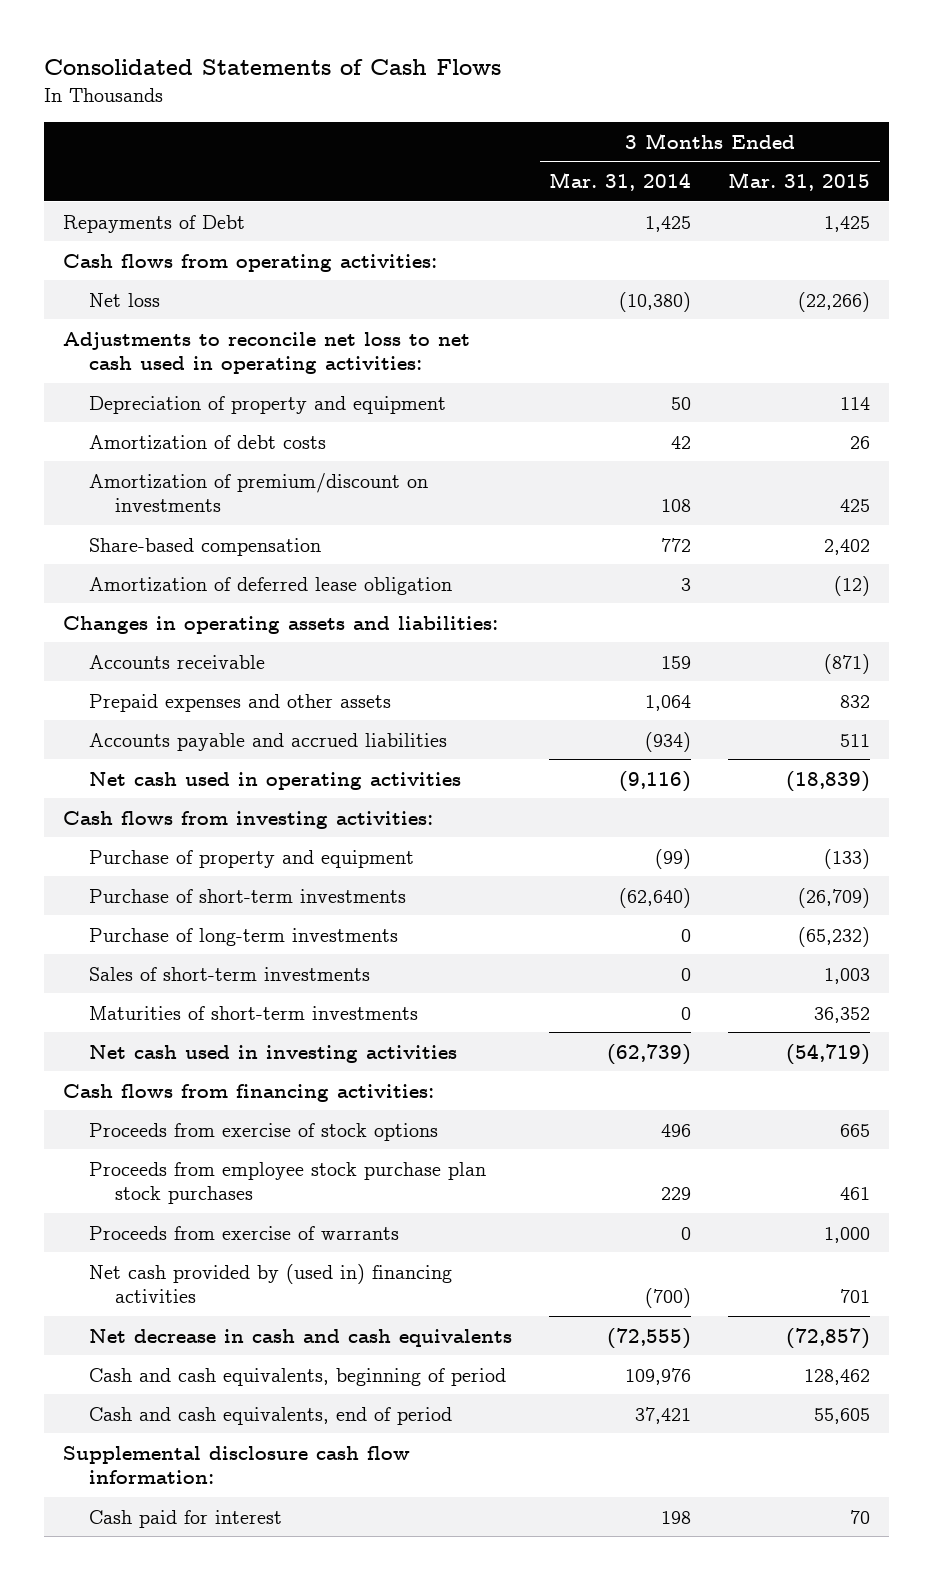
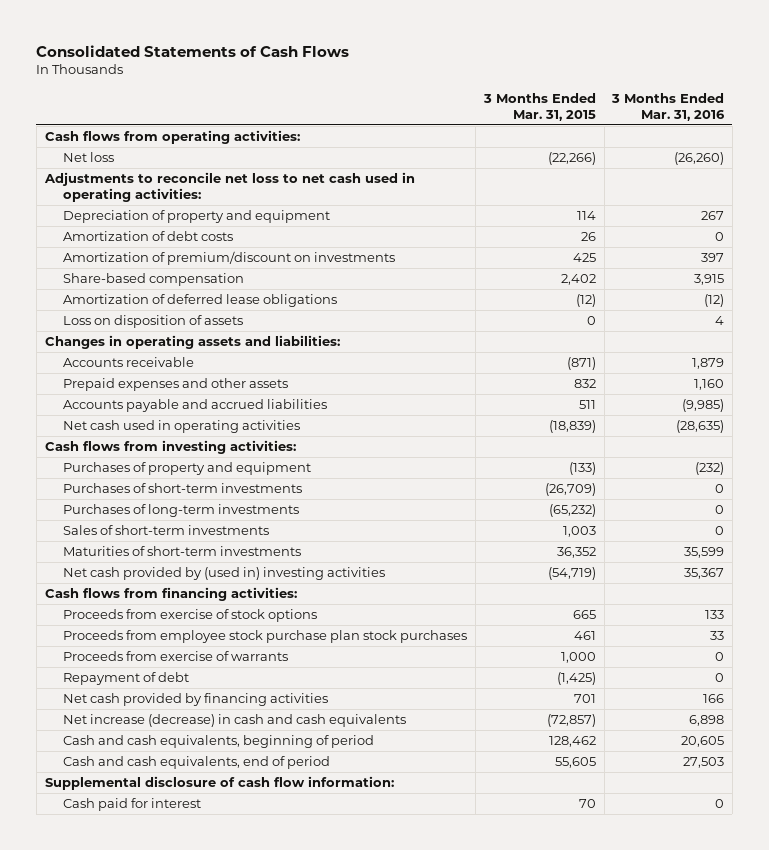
[549,172,692,192] Mar. 31, 2014 -> none
none -> [611,92,726,121] 3 Months Ended Mar. 31, 2016
[62,214,245,233] Repayments of Debt -> none
[88,576,452,595] Amortization of deferred lease obligation -> [63,294,338,308] Amortization of deferred lease obligations
none -> [63,315,244,329] Loss on disposition of assets
[88,849,414,868] Purchase of property and equipment -> [63,462,312,476] Purchases of property and equipment
[88,888,406,903] Purchase of short-term investments -> [63,483,303,494] Purchases of short-term investments
[88,927,398,946] Purchase of long-term investments -> [63,504,300,518] Purchases of long-term investments
[88,1044,457,1063] Net cash used in investing activities -> [63,567,386,581] Net cash provided by (used in) investing activities
none -> [63,672,190,686] Repayment of debt
[88,1263,452,1304] Net cash provided by (used in) financing activities -> [63,693,329,707] Net cash provided by financing activities
[88,1328,512,1347] Net decrease in cash and cash equivalents -> [63,714,407,728] Net increase (decrease) in cash and cash equivalents
[62,1445,410,1485] Supplemental disclosure cash flow information: -> [44,776,394,791] Supplemental disclosure of cash flow information:

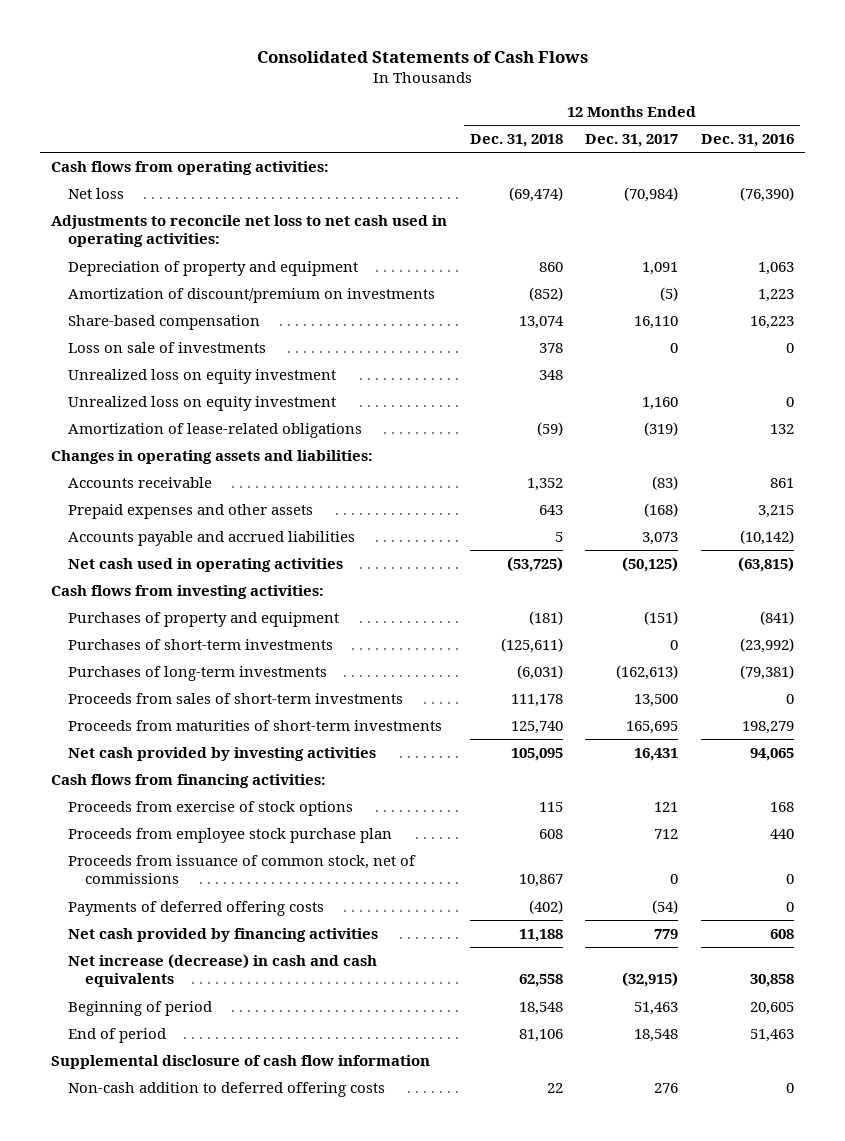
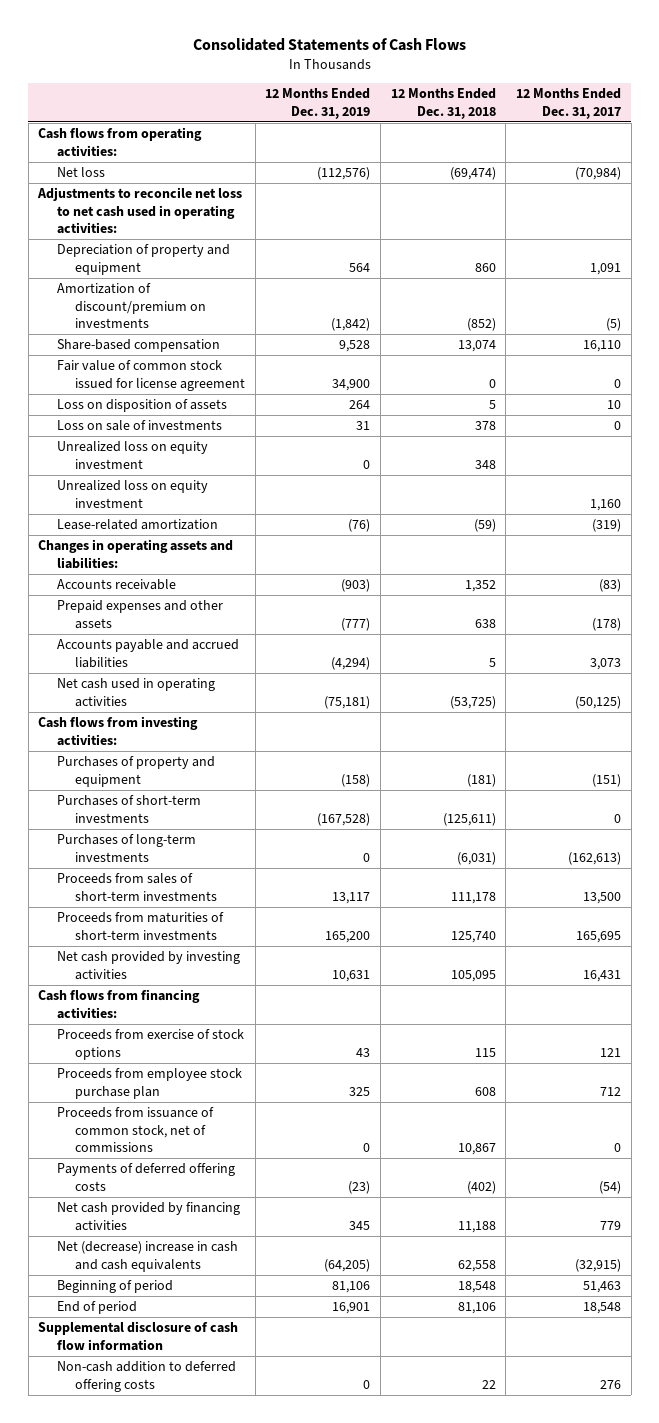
[700,134,794,148] Dec. 31, 2016 -> none
none -> [265,88,371,119] 12 Months Ended Dec. 31, 2019
none -> [56,360,245,391] Fair value of common stock issued for license agreement
none -> [56,399,227,413] Loss on disposition of assets
[67,422,362,438] Amortization of lease-related obligations -> [56,519,218,531] Lease-related amortization
[538,504,563,515] 643 -> [474,618,496,628] 638
[644,502,679,517] (168) -> [592,617,622,631] (178)
[67,953,377,988] Net increase (decrease) in cash and cash equivalents -> [56,1241,238,1272] Net (decrease) increase in cash and cash equivalents

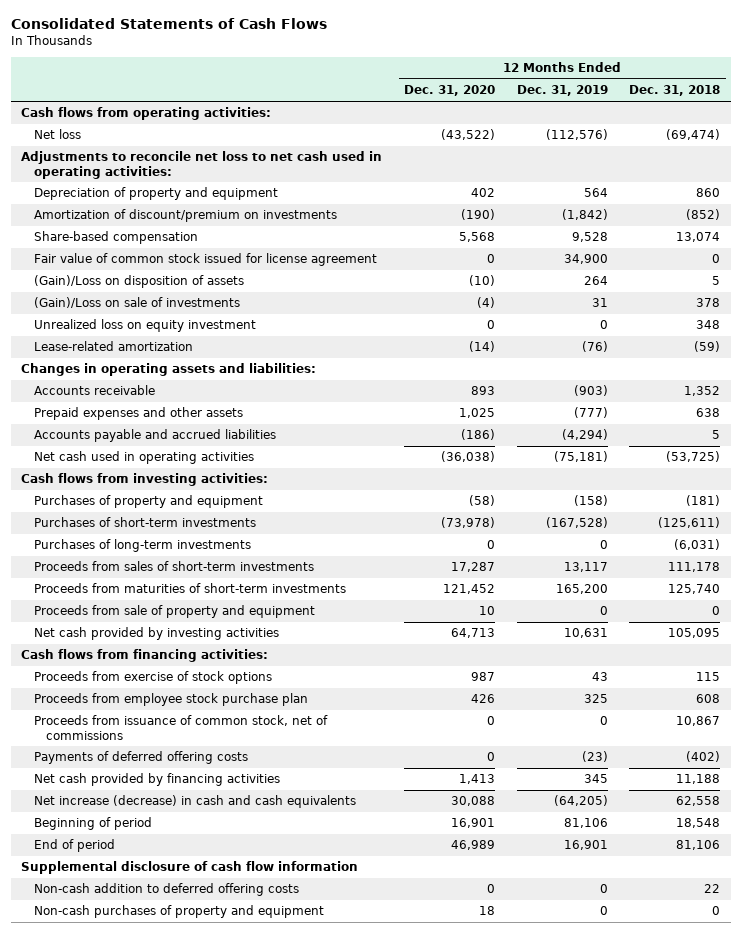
[516,88,622,119] 12 Months Ended Dec. 31, 2017 -> none
none -> [404,85,496,97] Dec. 31, 2020
[56,399,227,413] Loss on disposition of assets -> [33,275,244,289] (Gain)/Loss on disposition of assets
[56,420,222,432] Loss on sale of investments -> [33,297,240,309] (Gain)/Loss on sale of investments
[56,480,208,508] Unrealized loss on equity investment -> none
none -> [33,605,315,619] Proceeds from sale of property and equipment
[56,1241,238,1272] Net (decrease) increase in cash and cash equivalents -> [33,795,356,809] Net increase (decrease) in cash and cash equivalents
none -> [33,905,324,919] Non-cash purchases of property and equipment

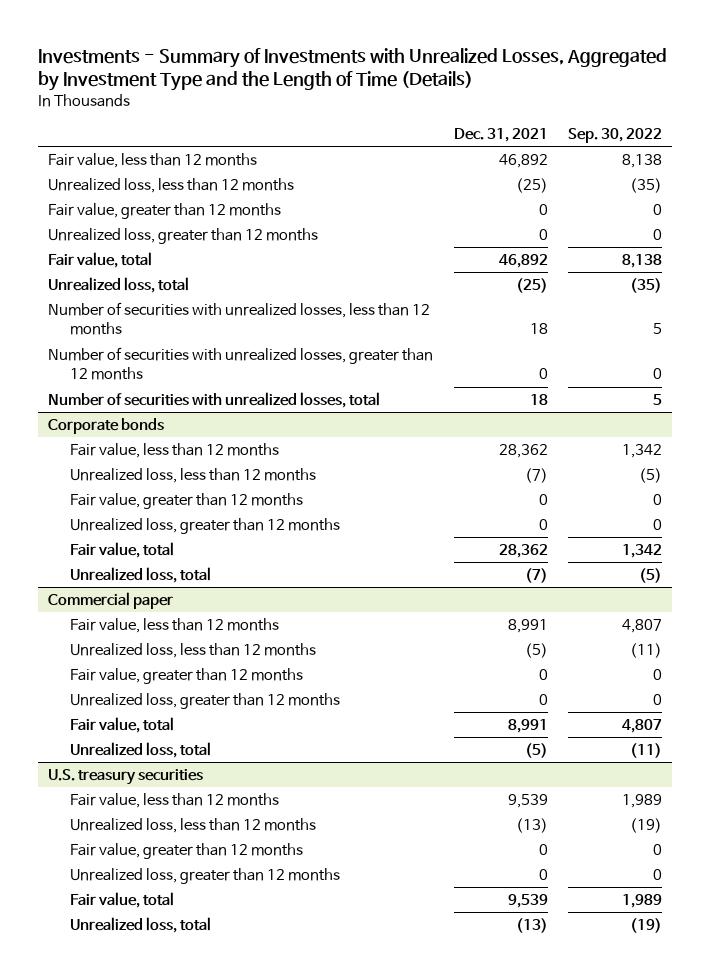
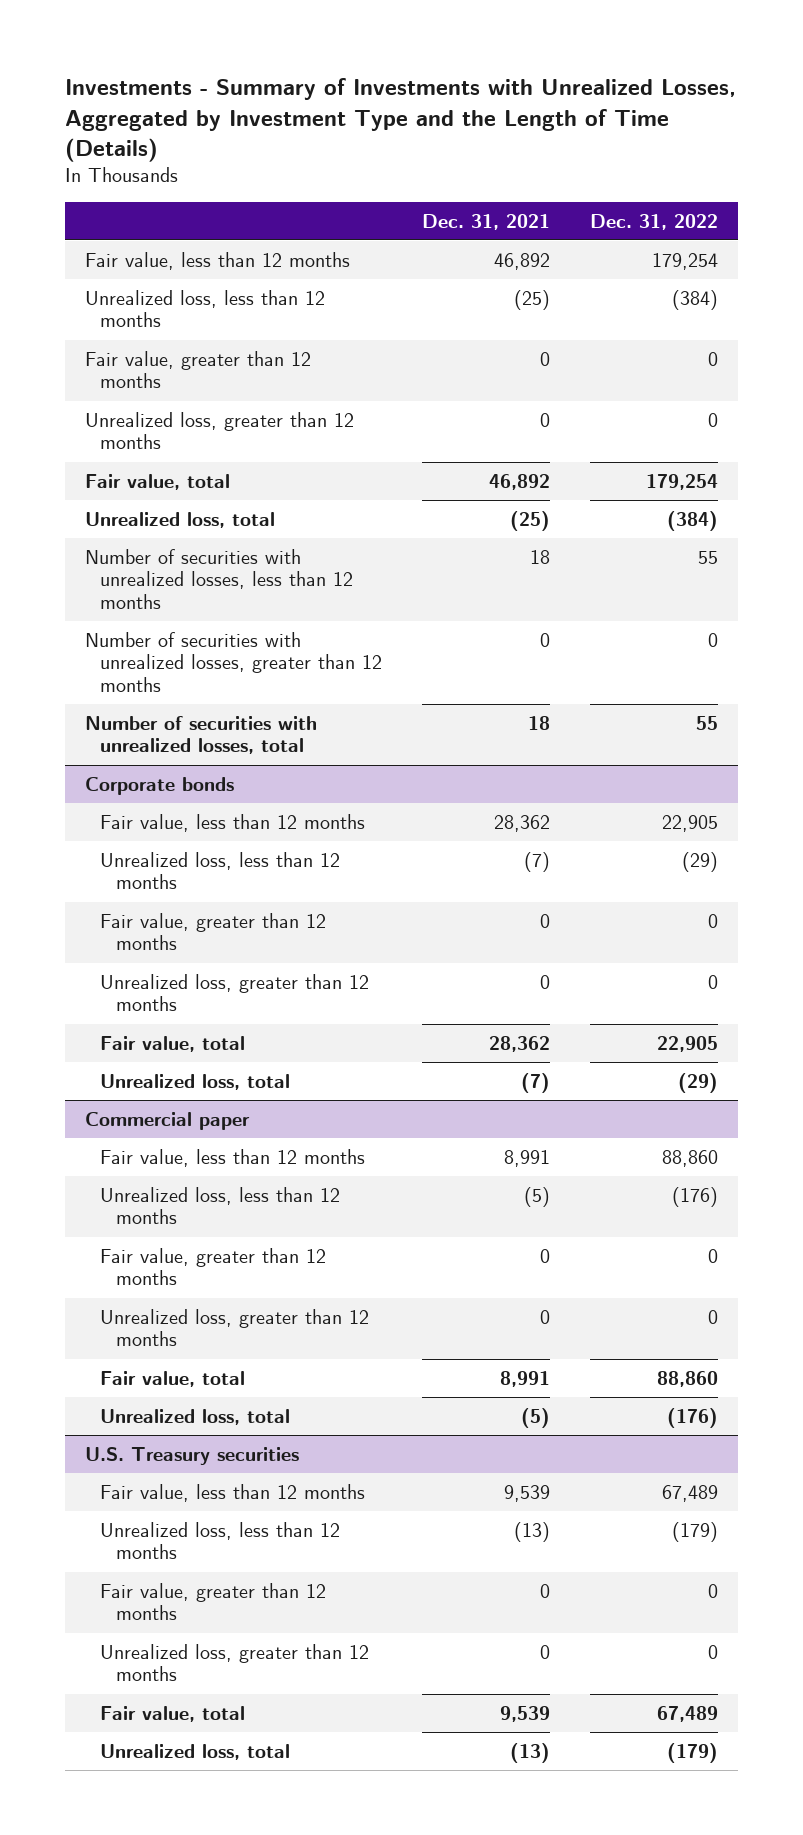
[567,127,662,143] Sep. 30, 2022 -> none
none -> [590,213,719,230] Dec. 31, 2022
[48,769,204,786] U.S. treasury securities -> [84,1446,299,1465] U.S. Treasury securities

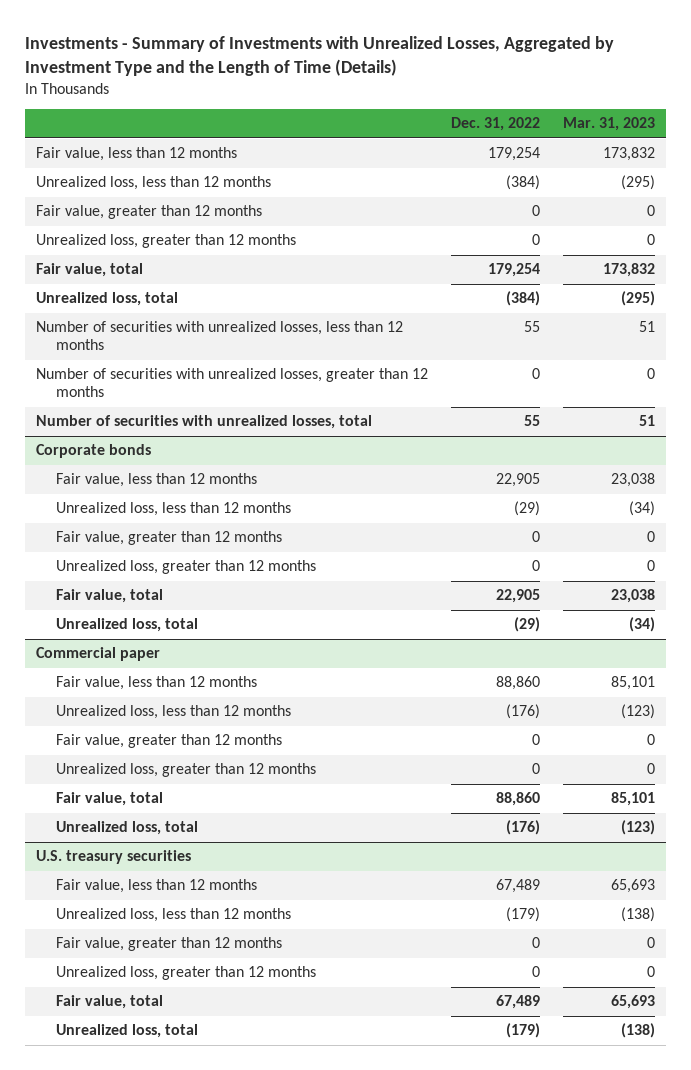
[422,213,551,230] Dec. 31, 2021 -> none
none -> [563,117,656,132] Mar. 31, 2023
[84,1446,299,1465] U.S. Treasury securities -> [36,850,192,865] U.S. treasury securities

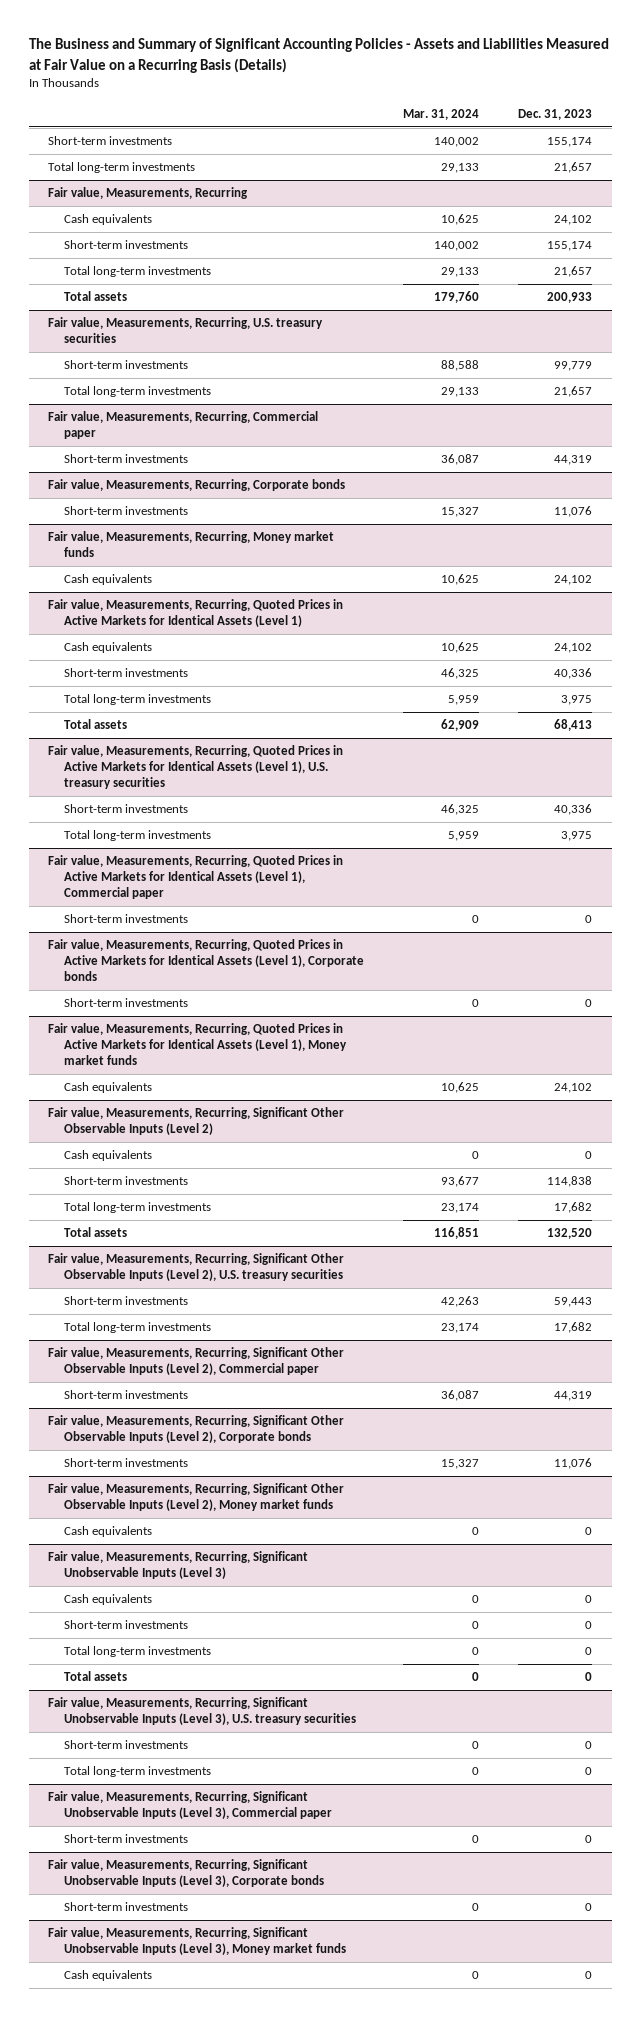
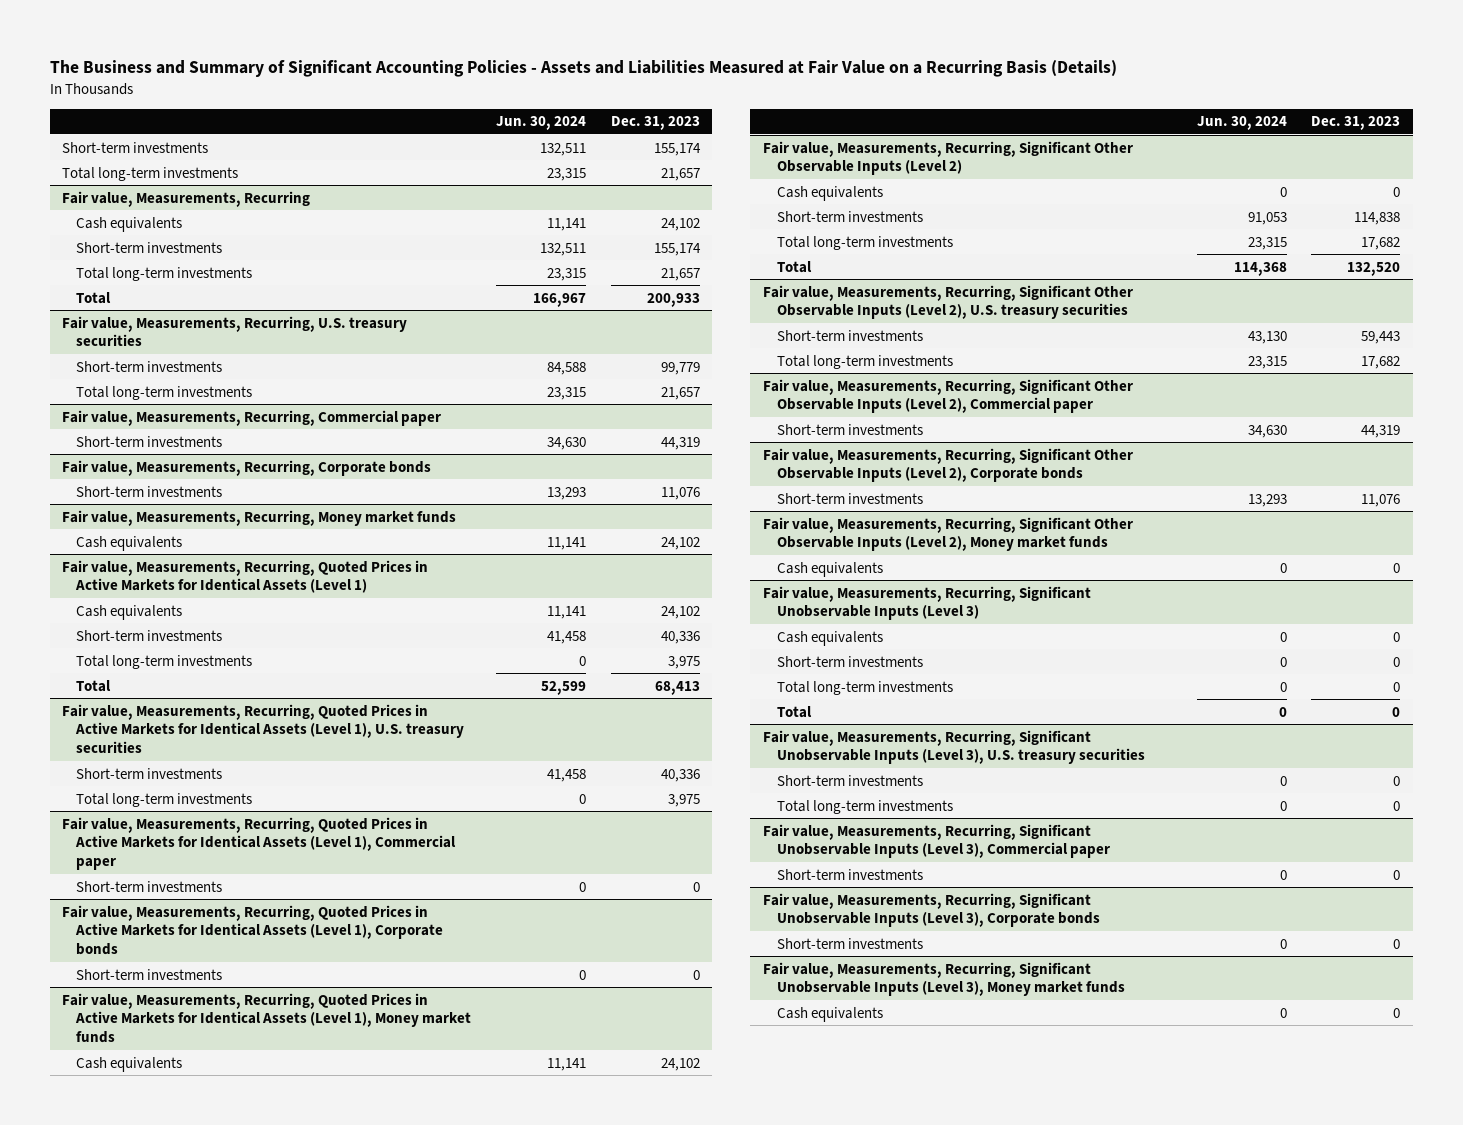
[402,108,479,120] Mar. 31, 2024 -> none
none -> [496,116,587,131] Jun. 30, 2024
[63,291,127,302] Total assets -> [76,291,112,304] Total
[63,719,127,730] Total assets -> [76,679,112,692] Total
[63,1227,127,1238] Total assets -> [776,260,812,273] Total
[63,1671,127,1682] Total assets -> [776,705,812,718] Total

